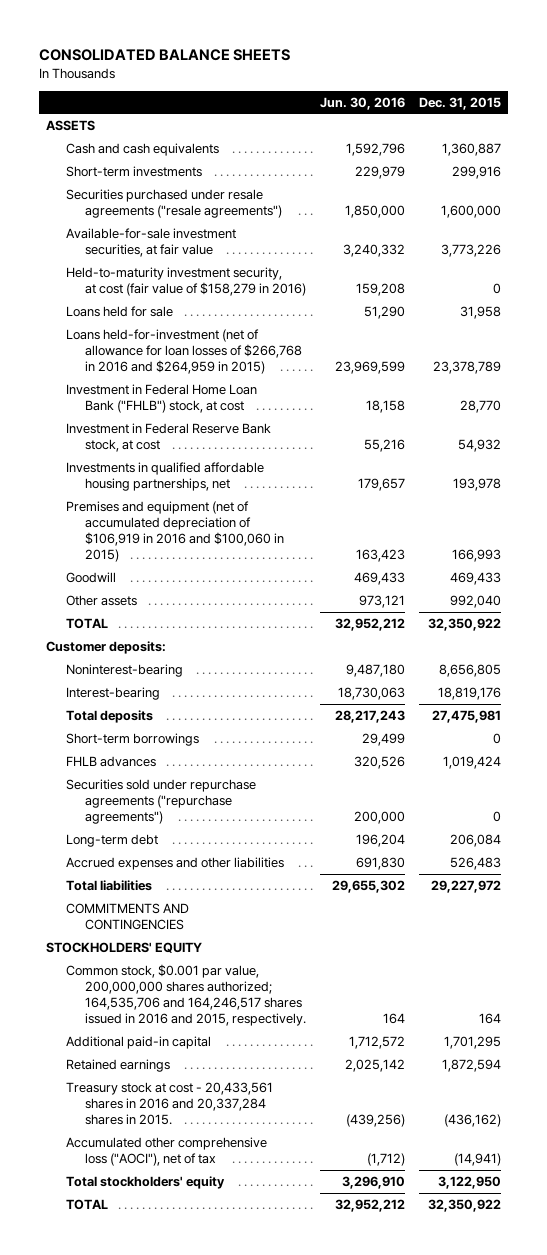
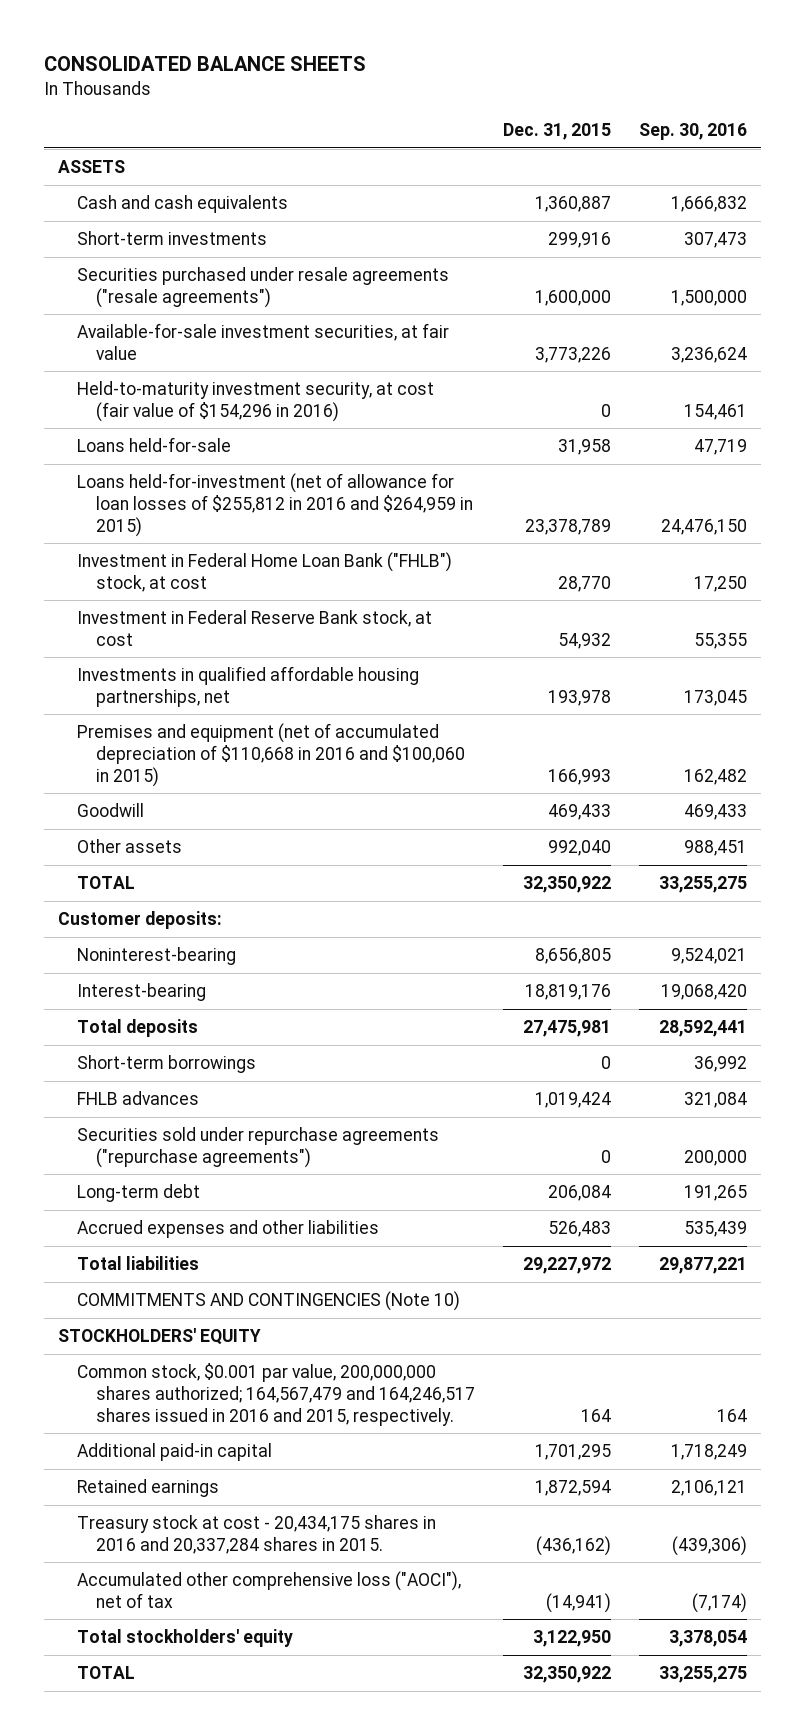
[319,96,405,110] Jun. 30, 2016 -> none
none -> [638,123,747,141] Sep. 30, 2016
[65,266,306,297] Held-to-maturity investment security, at cost (fair value of $158,279 in 2016) -> [76,380,434,422] Held-to-maturity investment security, at cost (fair value of $154,296 in 2016)
[65,305,173,317] Loans held for sale -> [76,436,231,452] Loans held-for-sale
[65,328,302,375] Loans held-for-investment (net of allowance for loan losses of $266,768 in 2016 and $264,959 in 2015) -> [76,472,473,537] Loans held-for-investment (net of allowance for loan losses of $255,812 in 2016 and $264,959 in 2015)
[65,500,284,563] Premises and equipment (net of accumulated depreciation of $106,919 in 2016 and $100,060 in 2015) -> [76,722,465,787] Premises and equipment (net of accumulated depreciation of $110,668 in 2016 and $100,060 in 2015)
[65,902,189,931] COMMITMENTS AND CONTINGENCIES -> [76,1290,460,1311] COMMITMENTS AND CONTINGENCIES (Note 10)
[65,963,306,1027] Common stock, $0.001 par value, 200,000,000 shares authorized; 164,535,706 and 164,246,517 shares issued in 2016 and 2015, respectively. -> [76,1362,475,1426] Common stock, $0.001 par value, 200,000,000 shares authorized; 164,567,479 and 164,246,517 shares issued in 2016 and 2015, respectively.
[65,1081,273,1126] Treasury stock at cost - 20,433,561 shares in 2016 and 20,337,284 shares in 2015. -> [76,1514,436,1554] Treasury stock at cost - 20,434,175 shares in 2016 and 20,337,284 shares in 2015.

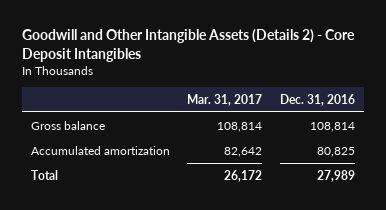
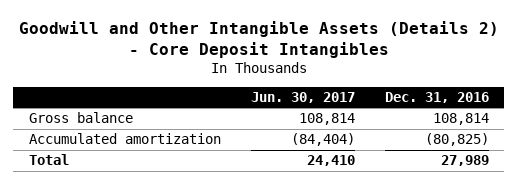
[187,93,263,106] Mar. 31, 2017 -> none
none -> [250,91,355,103] Jun. 30, 2017
[317,146,356,157] 80,825 -> [425,133,490,147] (80,825)

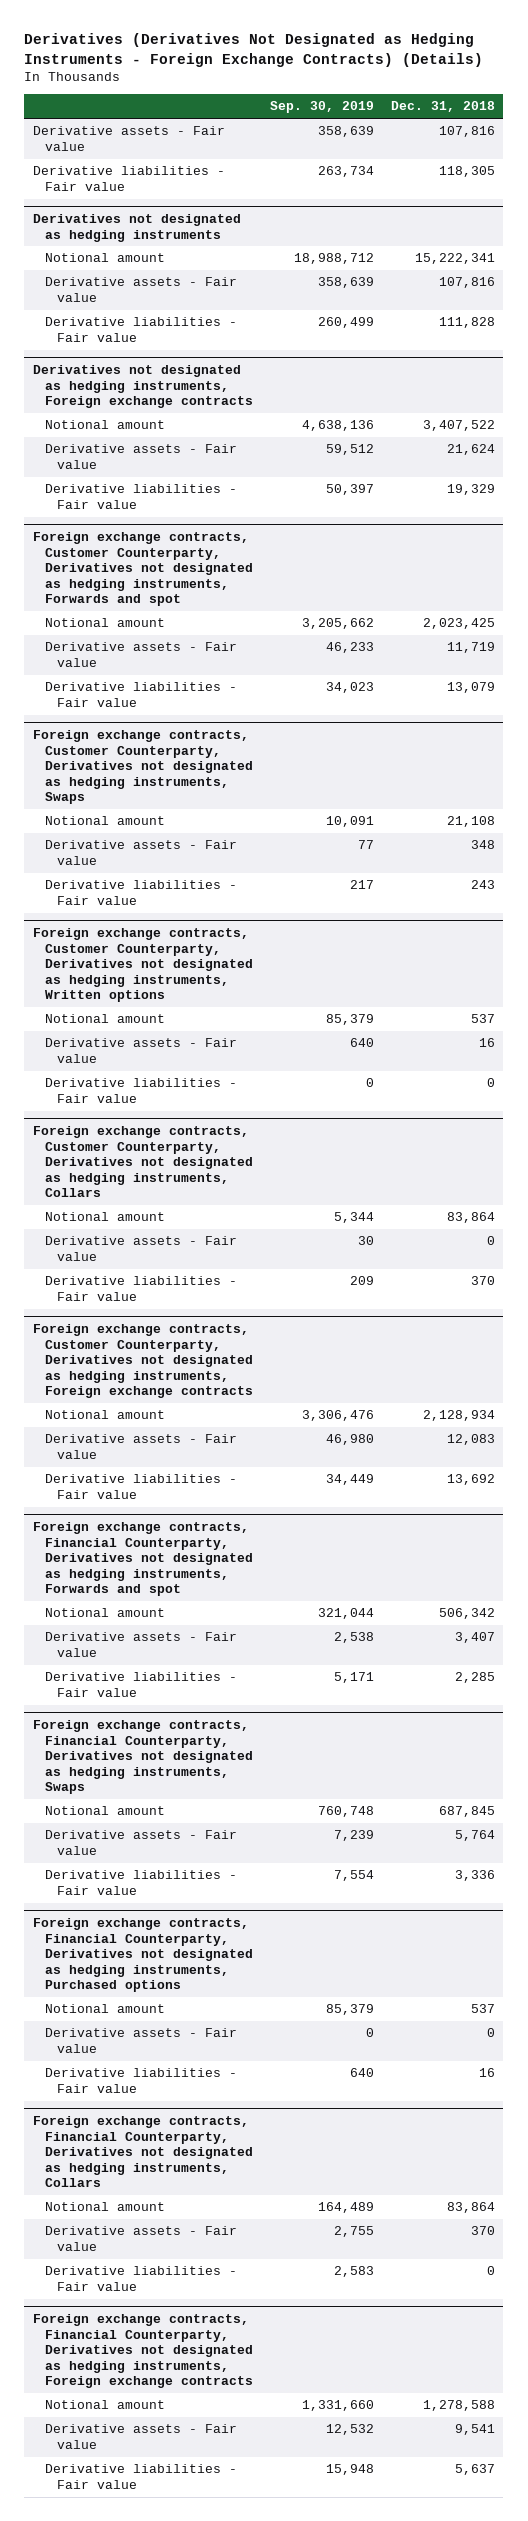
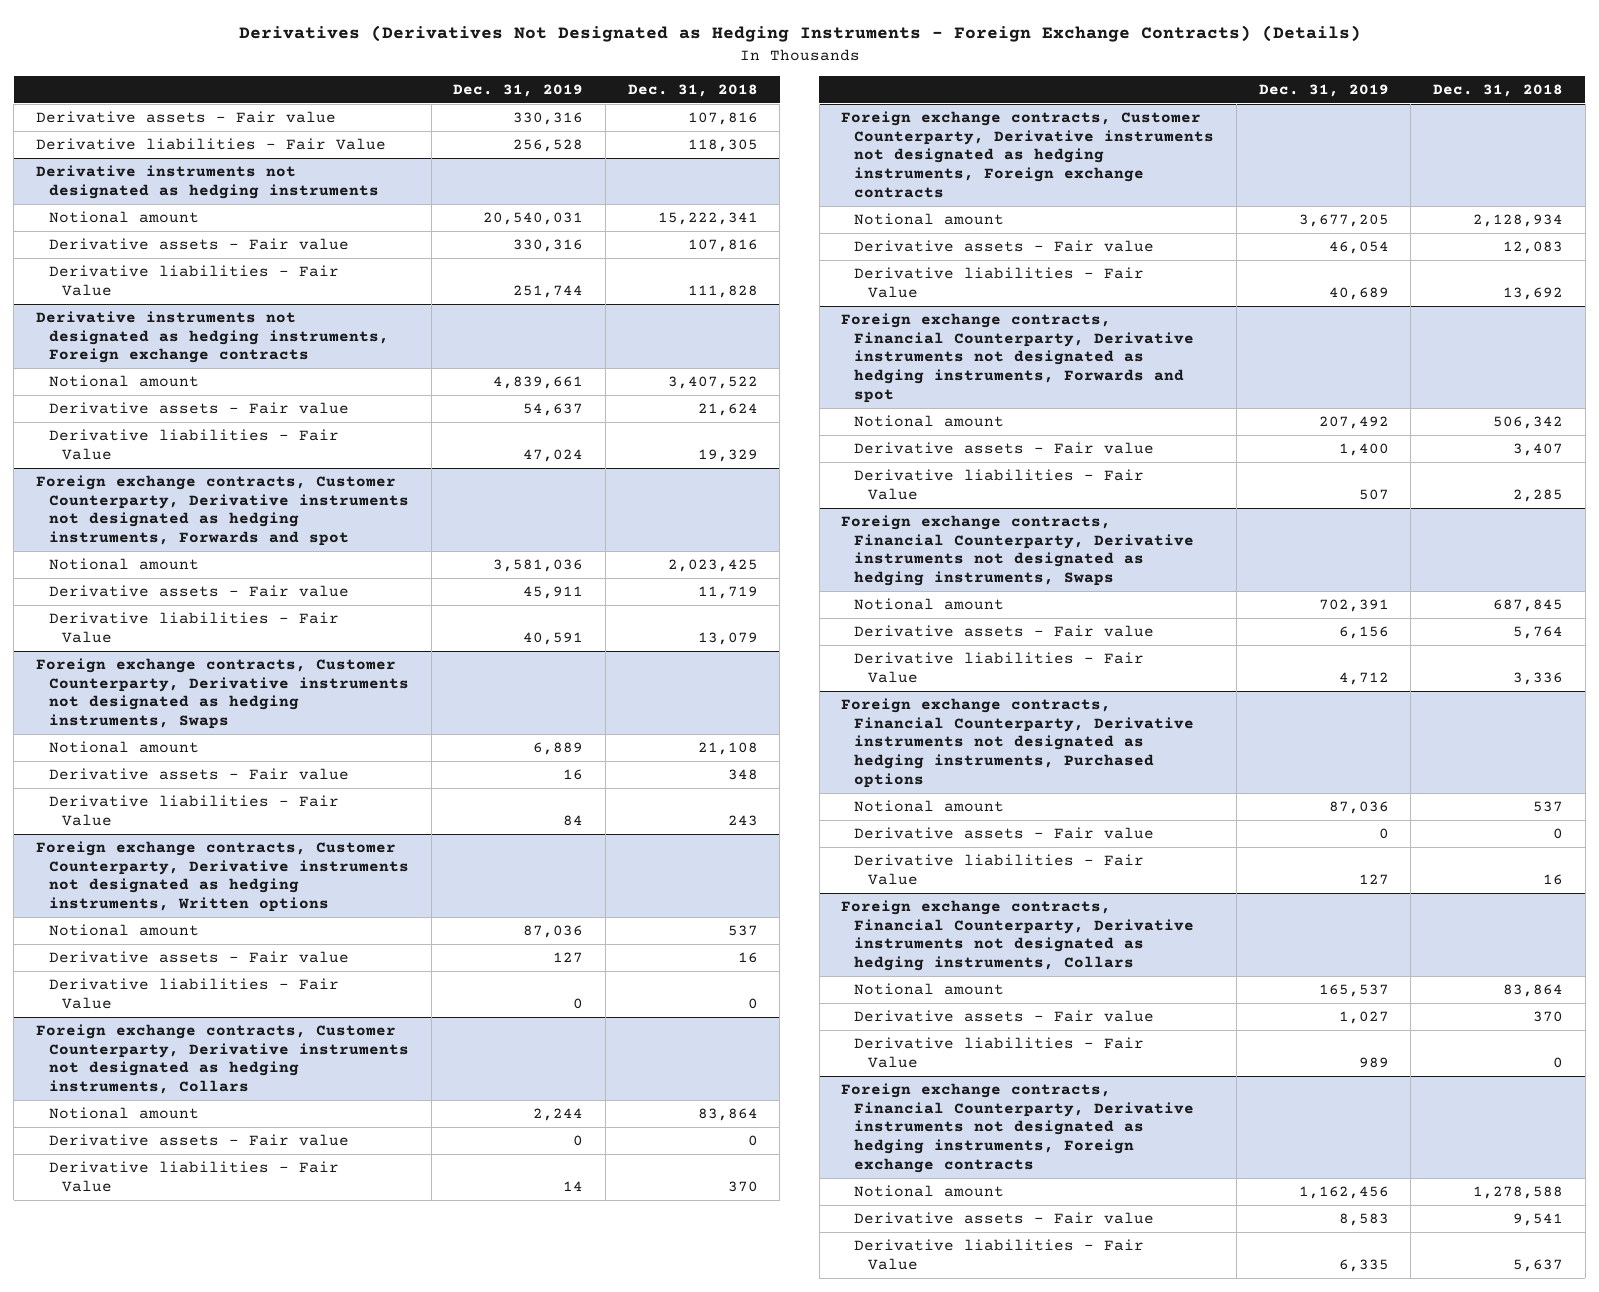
[269,101,374,114] Sep. 30, 2019 -> none
none -> [453,83,584,97] Dec. 31, 2019
[32,166,225,191] Derivative liabilities - Fair value -> [36,138,387,151] Derivative liabilities - Fair Value
[32,214,241,242] Derivatives not designated as hedging instruments -> [36,165,380,199] Derivative instruments not designated as hedging instruments
[44,317,237,342] Derivative liabilities - Fair value -> [49,265,340,296] Derivative liabilities - Fair Value
[32,365,253,409] Derivatives not designated as hedging instruments, Foreign exchange contracts -> [36,311,390,364] Derivative instruments not designated as hedging instruments, Foreign exchange contracts
[44,484,237,509] Derivative liabilities - Fair value -> [49,429,340,460] Derivative liabilities - Fair Value
[32,532,253,607] Foreign exchange contracts, Customer Counterparty, Derivatives not designated as hedging instruments, Forwards and spot -> [36,475,410,547] Foreign exchange contracts, Customer Counterparty, Derivative instruments not designated as hedging instruments, Forwards and spot
[44,682,237,707] Derivative liabilities - Fair value -> [49,612,340,643] Derivative liabilities - Fair Value
[32,730,253,805] Foreign exchange contracts, Customer Counterparty, Derivatives not designated as hedging instruments, Swaps -> [36,658,410,730] Foreign exchange contracts, Customer Counterparty, Derivative instruments not designated as hedging instruments, Swaps
[44,880,237,905] Derivative liabilities - Fair value -> [49,795,340,826] Derivative liabilities - Fair Value
[32,928,253,1003] Foreign exchange contracts, Customer Counterparty, Derivatives not designated as hedging instruments, Written options -> [36,841,410,913] Foreign exchange contracts, Customer Counterparty, Derivative instruments not designated as hedging instruments, Written options
[44,1078,237,1103] Derivative liabilities - Fair value -> [49,978,340,1009] Derivative liabilities - Fair Value
[32,1126,253,1198] Foreign exchange contracts, Customer Counterparty, Derivatives not designated as hedging instruments, Collars -> [36,1024,410,1095] Foreign exchange contracts, Customer Counterparty, Derivative instruments not designated as hedging instruments, Collars
[44,1276,237,1301] Derivative liabilities - Fair value -> [49,1161,340,1192] Derivative liabilities - Fair Value
[32,1324,253,1399] Foreign exchange contracts, Customer Counterparty, Derivatives not designated as hedging instruments, Foreign exchange contracts -> [841,111,1215,198] Foreign exchange contracts, Customer Counterparty, Derivative instruments not designated as hedging instruments, Foreign exchange contracts
[44,1474,237,1499] Derivative liabilities - Fair value -> [854,267,1145,298] Derivative liabilities - Fair Value
[32,1522,253,1597] Foreign exchange contracts, Financial Counterparty, Derivatives not designated as hedging instruments, Forwards and spot -> [841,313,1195,403] Foreign exchange contracts, Financial Counterparty, Derivative instruments not designated as hedging instruments, Forwards and spot
[44,1672,237,1697] Derivative liabilities - Fair value -> [854,469,1145,500] Derivative liabilities - Fair Value
[32,1720,253,1795] Foreign exchange contracts, Financial Counterparty, Derivatives not designated as hedging instruments, Swaps -> [841,515,1195,587] Foreign exchange contracts, Financial Counterparty, Derivative instruments not designated as hedging instruments, Swaps
[44,1870,237,1895] Derivative liabilities - Fair value -> [854,652,1145,683] Derivative liabilities - Fair Value
[32,1918,253,1993] Foreign exchange contracts, Financial Counterparty, Derivatives not designated as hedging instruments, Purchased options -> [841,698,1195,788] Foreign exchange contracts, Financial Counterparty, Derivative instruments not designated as hedging instruments, Purchased options
[44,2068,237,2093] Derivative liabilities - Fair value -> [854,854,1145,885] Derivative liabilities - Fair Value
[32,2116,253,2188] Foreign exchange contracts, Financial Counterparty, Derivatives not designated as hedging instruments, Collars -> [841,900,1195,972] Foreign exchange contracts, Financial Counterparty, Derivative instruments not designated as hedging instruments, Collars
[44,2266,237,2291] Derivative liabilities - Fair value -> [854,1037,1145,1068] Derivative liabilities - Fair Value
[32,2314,253,2389] Foreign exchange contracts, Financial Counterparty, Derivatives not designated as hedging instruments, Foreign exchange contracts -> [841,1083,1195,1173] Foreign exchange contracts, Financial Counterparty, Derivative instruments not designated as hedging instruments, Foreign exchange contracts
[44,2464,237,2489] Derivative liabilities - Fair value -> [854,1239,1145,1270] Derivative liabilities - Fair Value

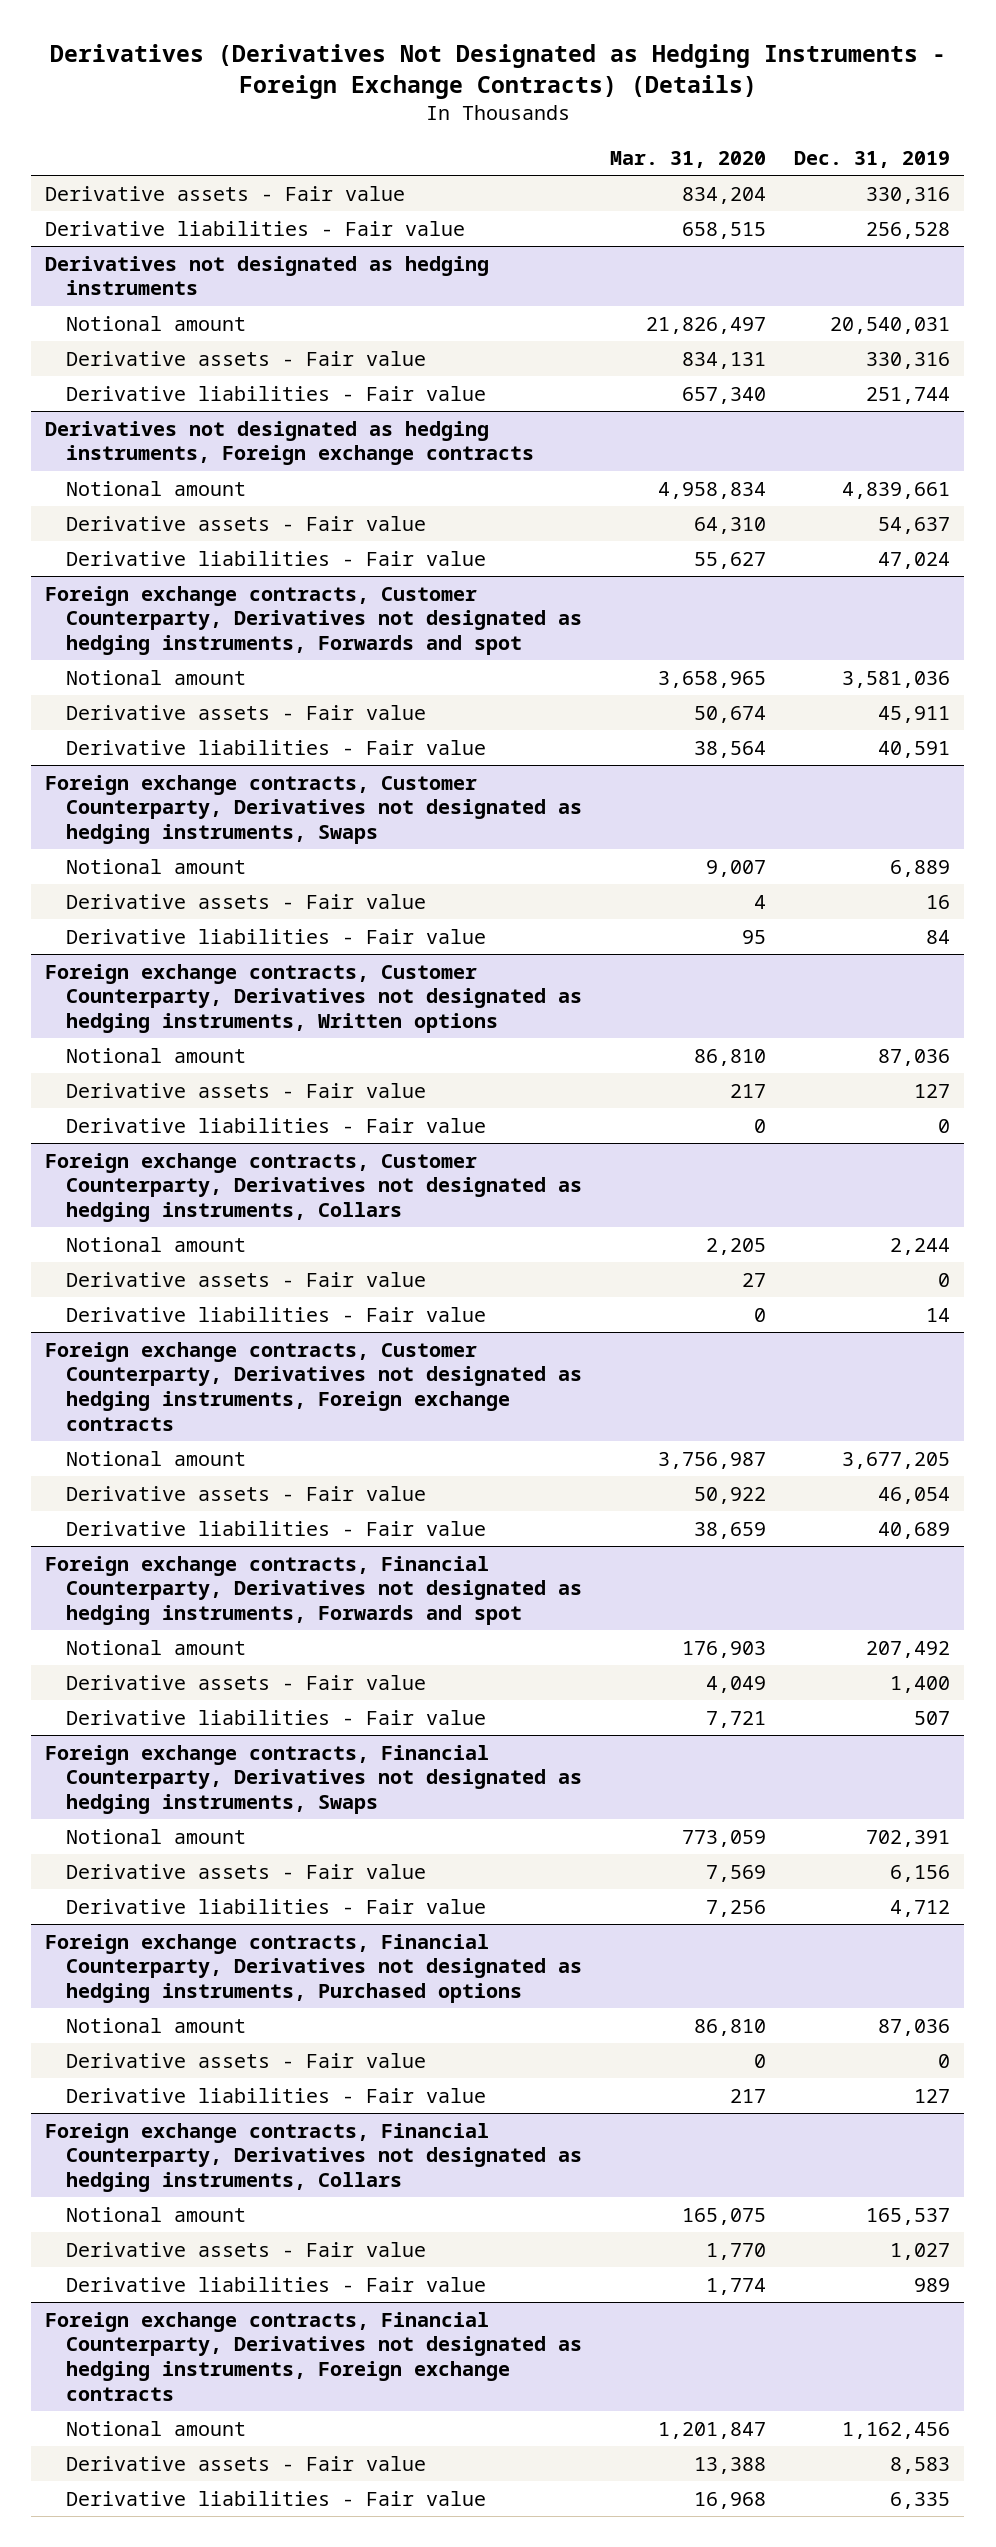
[627,83,758,97] Dec. 31, 2018 -> none
none -> [610,151,767,169] Mar. 31, 2020
[36,138,387,151] Derivative liabilities - Fair Value -> [45,220,466,236] Derivative liabilities - Fair value
[36,165,380,199] Derivative instruments not designated as hedging instruments -> [45,255,490,296] Derivatives not designated as hedging instruments
[49,265,340,296] Derivative liabilities - Fair Value -> [66,385,487,401] Derivative liabilities - Fair value
[36,311,390,364] Derivative instruments not designated as hedging instruments, Foreign exchange contracts -> [45,420,535,466] Derivatives not designated as hedging instruments, Foreign exchange contracts
[49,429,340,460] Derivative liabilities - Fair Value -> [66,550,487,566] Derivative liabilities - Fair value
[36,475,410,547] Foreign exchange contracts, Customer Counterparty, Derivative instruments not designated as hedging instruments, Forwards and spot -> [45,585,583,656] Foreign exchange contracts, Customer Counterparty, Derivatives not designated as hedging instruments, Forwards and spot
[49,612,340,643] Derivative liabilities - Fair Value -> [66,739,487,755] Derivative liabilities - Fair value
[36,658,410,730] Foreign exchange contracts, Customer Counterparty, Derivative instruments not designated as hedging instruments, Swaps -> [45,774,583,845] Foreign exchange contracts, Customer Counterparty, Derivatives not designated as hedging instruments, Swaps
[49,795,340,826] Derivative liabilities - Fair Value -> [66,928,487,944] Derivative liabilities - Fair value
[36,841,410,913] Foreign exchange contracts, Customer Counterparty, Derivative instruments not designated as hedging instruments, Written options -> [45,963,583,1034] Foreign exchange contracts, Customer Counterparty, Derivatives not designated as hedging instruments, Written options
[49,978,340,1009] Derivative liabilities - Fair Value -> [66,1117,487,1133] Derivative liabilities - Fair value
[36,1024,410,1095] Foreign exchange contracts, Customer Counterparty, Derivative instruments not designated as hedging instruments, Collars -> [45,1152,583,1223] Foreign exchange contracts, Customer Counterparty, Derivatives not designated as hedging instruments, Collars
[49,1161,340,1192] Derivative liabilities - Fair Value -> [66,1306,487,1322] Derivative liabilities - Fair value
[841,111,1215,198] Foreign exchange contracts, Customer Counterparty, Derivative instruments not designated as hedging instruments, Foreign exchange contracts -> [45,1341,583,1431] Foreign exchange contracts, Customer Counterparty, Derivatives not designated as hedging instruments, Foreign exchange contracts
[854,267,1145,298] Derivative liabilities - Fair Value -> [66,1520,487,1536] Derivative liabilities - Fair value
[841,313,1195,403] Foreign exchange contracts, Financial Counterparty, Derivative instruments not designated as hedging instruments, Forwards and spot -> [45,1555,583,1626] Foreign exchange contracts, Financial Counterparty, Derivatives not designated as hedging instruments, Forwards and spot
[854,469,1145,500] Derivative liabilities - Fair Value -> [66,1709,487,1725] Derivative liabilities - Fair value
[841,515,1195,587] Foreign exchange contracts, Financial Counterparty, Derivative instruments not designated as hedging instruments, Swaps -> [45,1744,583,1815] Foreign exchange contracts, Financial Counterparty, Derivatives not designated as hedging instruments, Swaps
[854,652,1145,683] Derivative liabilities - Fair Value -> [66,1898,487,1914] Derivative liabilities - Fair value
[841,698,1195,788] Foreign exchange contracts, Financial Counterparty, Derivative instruments not designated as hedging instruments, Purchased options -> [45,1933,583,2004] Foreign exchange contracts, Financial Counterparty, Derivatives not designated as hedging instruments, Purchased options
[854,854,1145,885] Derivative liabilities - Fair Value -> [66,2087,487,2103] Derivative liabilities - Fair value
[841,900,1195,972] Foreign exchange contracts, Financial Counterparty, Derivative instruments not designated as hedging instruments, Collars -> [45,2122,583,2193] Foreign exchange contracts, Financial Counterparty, Derivatives not designated as hedging instruments, Collars
[854,1037,1145,1068] Derivative liabilities - Fair Value -> [66,2276,487,2292] Derivative liabilities - Fair value
[841,1083,1195,1173] Foreign exchange contracts, Financial Counterparty, Derivative instruments not designated as hedging instruments, Foreign exchange contracts -> [45,2311,583,2401] Foreign exchange contracts, Financial Counterparty, Derivatives not designated as hedging instruments, Foreign exchange contracts
[854,1239,1145,1270] Derivative liabilities - Fair Value -> [66,2490,487,2506] Derivative liabilities - Fair value

